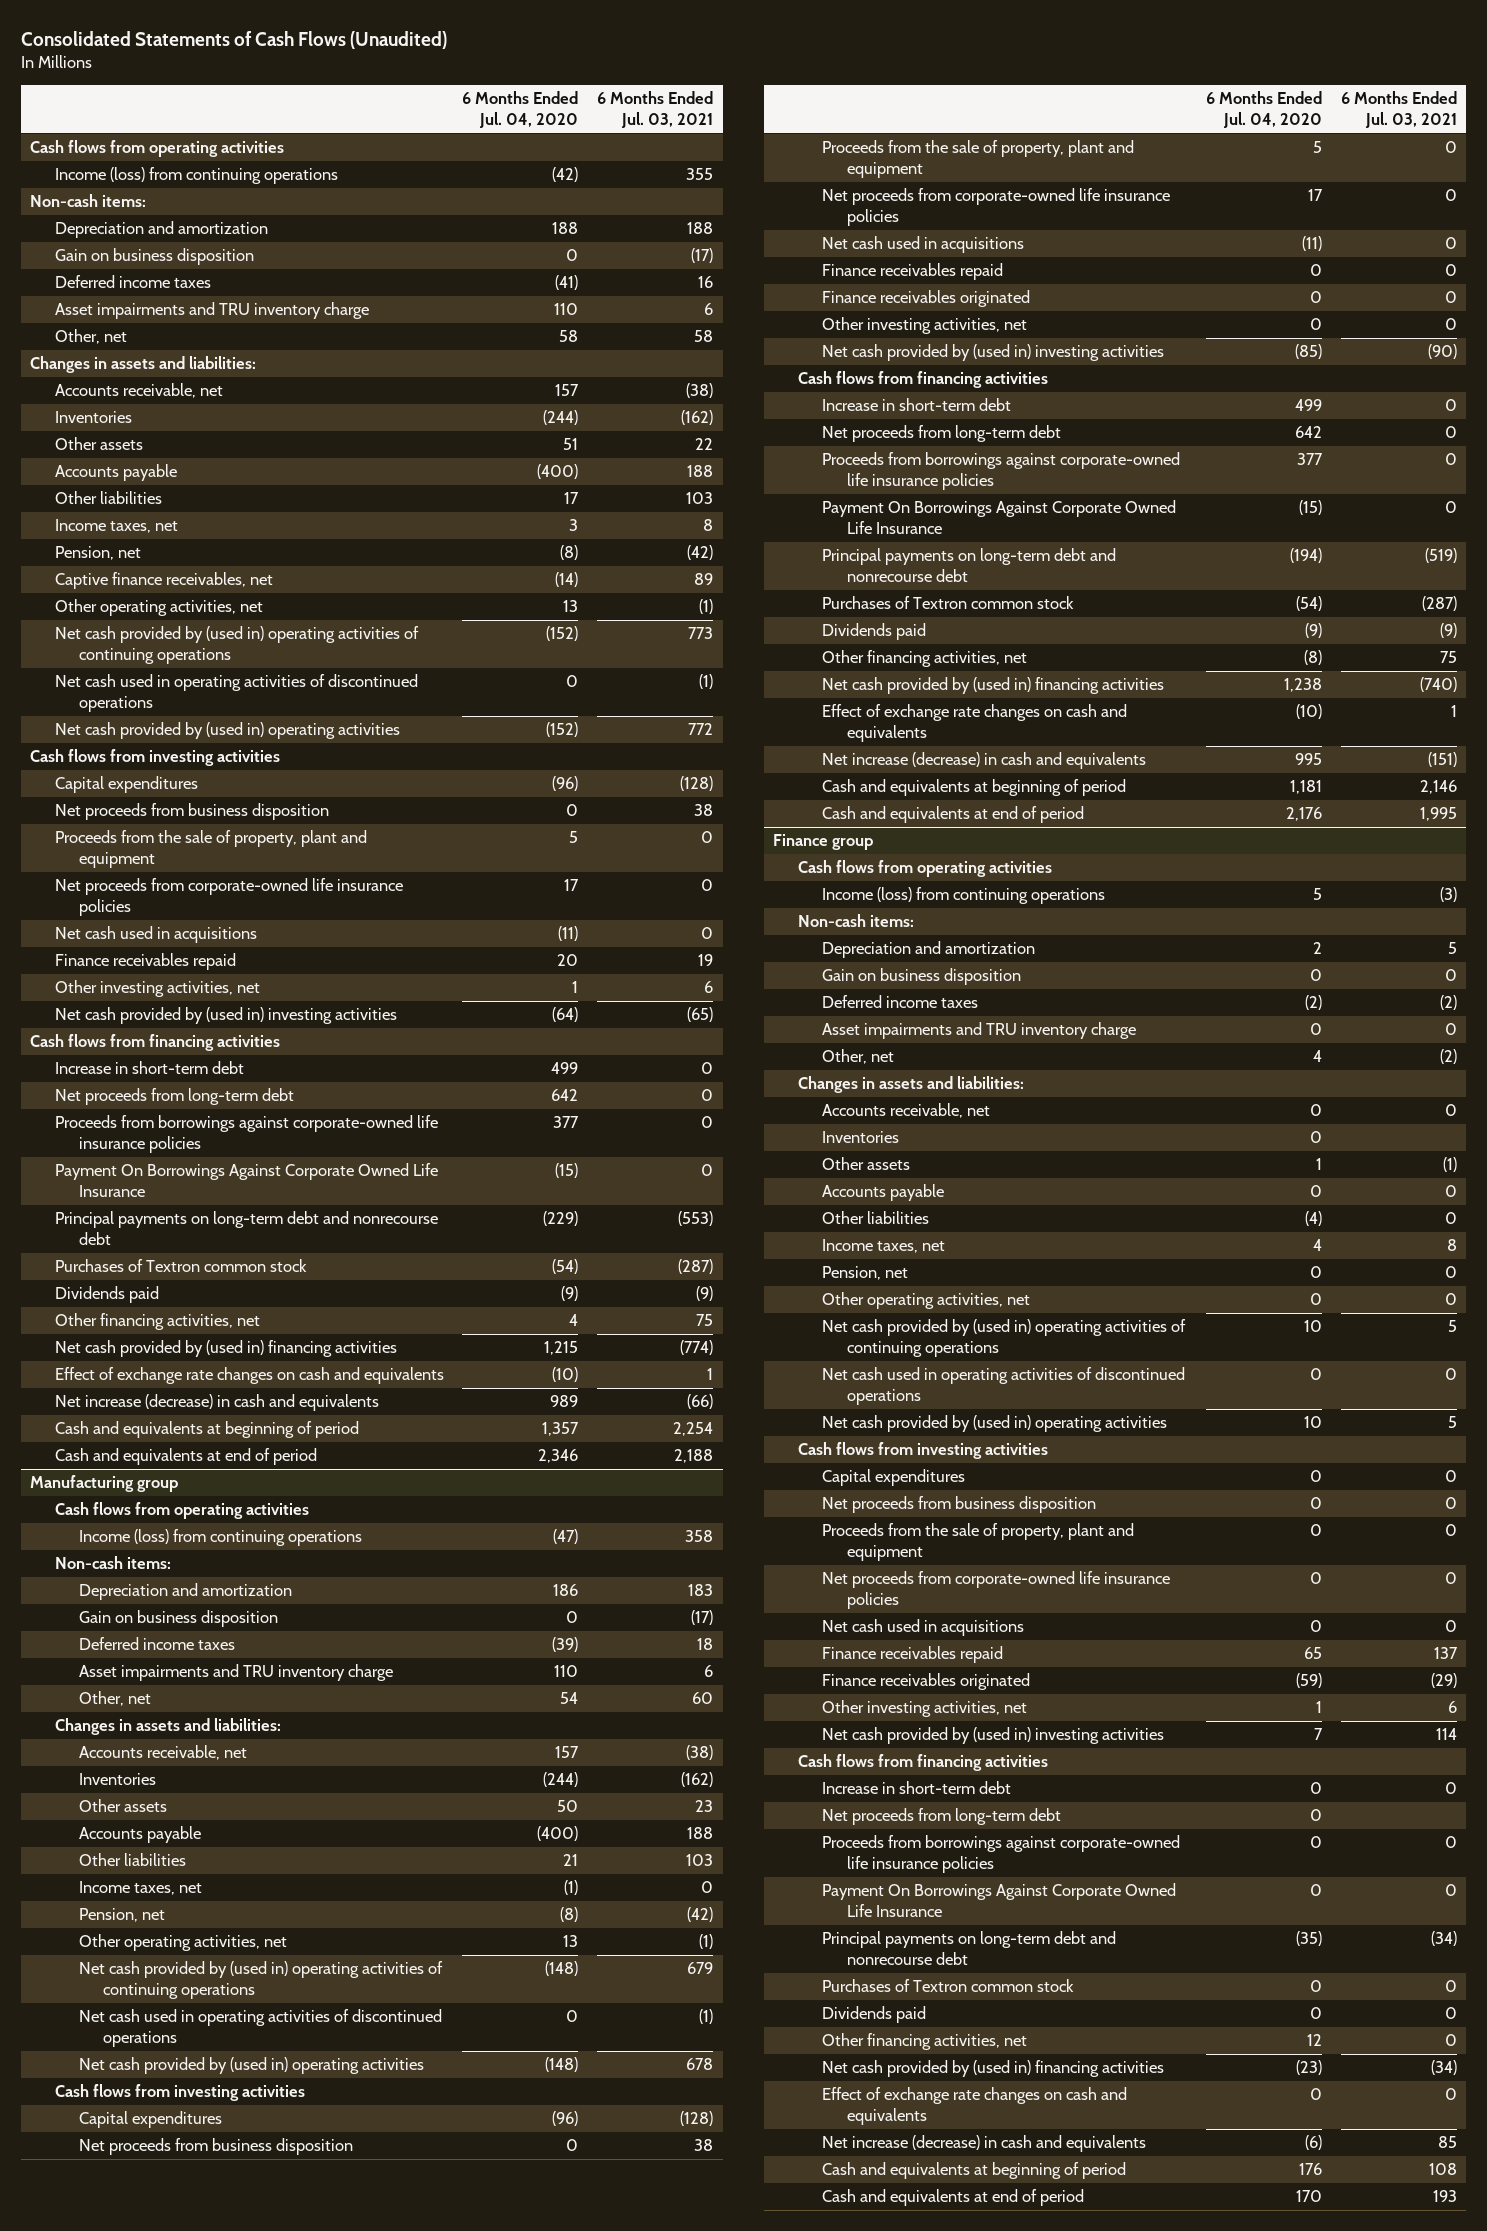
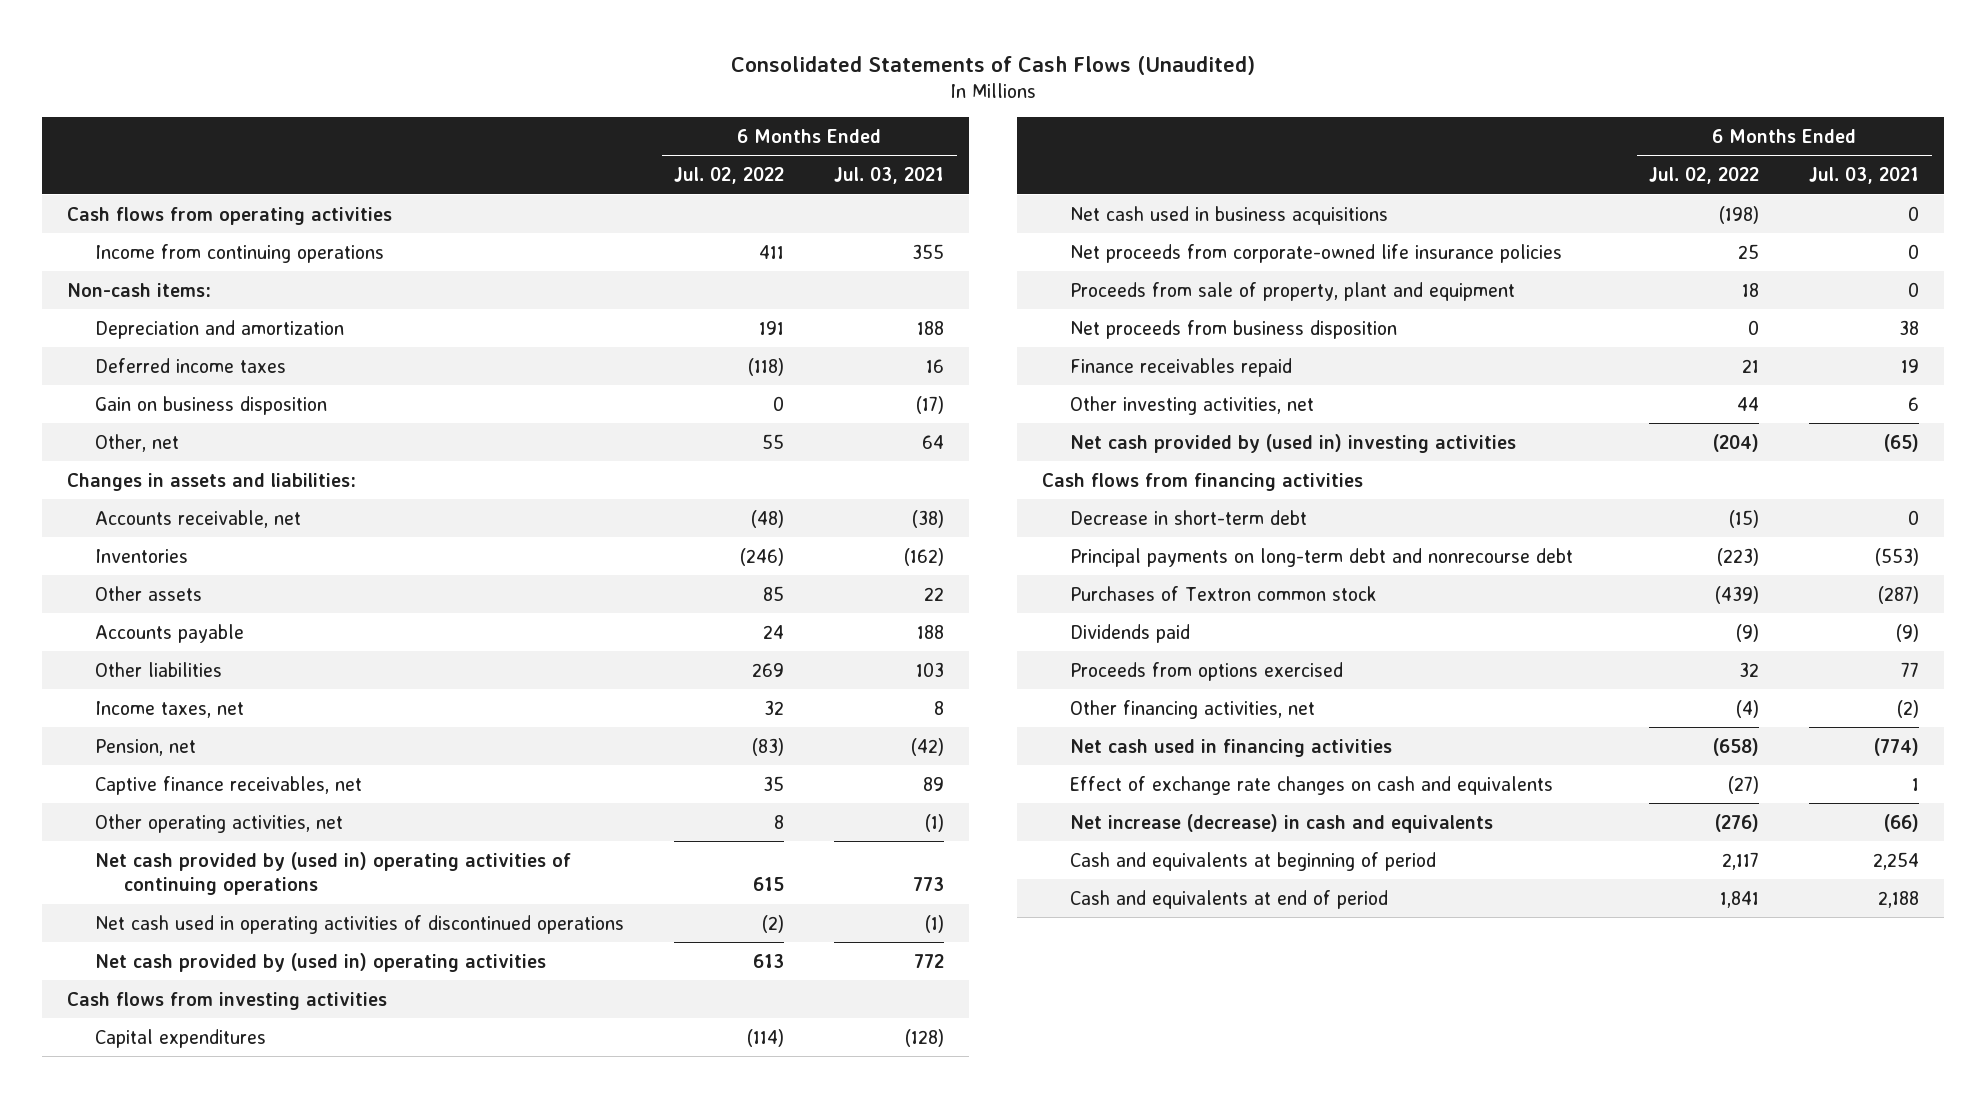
[462,91,579,129] 6 Months Ended Jul. 04, 2020 -> none
none -> [674,167,785,185] Jul. 02, 2022
[54,167,338,185] Income (loss) from continuing operations -> [95,243,385,263] Income from continuing operations
[54,302,369,320] Asset impairments and TRU inventory charge -> none
[54,248,254,266] Gain on business disposition -> [95,395,328,415] Gain on business disposition
[694,330,714,343] 58 -> [922,434,945,449] 64
[54,830,367,869] Proceeds from the sale of property, plant and equipment -> none
none -> [1070,205,1389,225] Net cash used in business acquisitions
[54,926,257,944] Net cash used in acquisitions -> none
none -> [1070,281,1516,301] Proceeds from sale of property, plant and equipment
[54,803,329,821] Net proceeds from business disposition -> [1070,319,1398,339] Net proceeds from business disposition
[54,1088,294,1106] Net proceeds from long-term debt -> none
[54,1115,438,1154] Proceeds from borrowings against corporate-owned life insurance policies -> none
[54,1163,438,1198] Payment On Borrowings Against Corporate Owned Life Insurance -> none
[54,1061,244,1075] Increase in short-term debt -> [1070,509,1308,525] Decrease in short-term debt
none -> [1070,661,1344,681] Proceeds from options exercised
[696,1314,714,1327] 75 -> [1897,699,1920,718] (2)
[54,1340,397,1358] Net cash provided by (used in) financing activities -> [1070,738,1393,757] Net cash used in financing activities
[30,1475,179,1493] Manufacturing group -> none
[54,1502,309,1520] Cash flows from operating activities -> none
[78,1529,362,1547] Income (loss) from continuing operations -> none
[54,1556,171,1570] Non-cash items: -> none
[78,1583,292,1601] Depreciation and amortization -> none
[78,1610,278,1628] Gain on business disposition -> none
[78,1637,235,1651] Deferred income taxes -> none
[78,1664,393,1682] Asset impairments and TRU inventory charge -> none
[78,1691,151,1707] Other, net -> none
[54,1718,281,1736] Changes in assets and liabilities: -> none
[78,1745,247,1761] Accounts receivable, net -> none
[78,1773,156,1786] Inventories -> none
[78,1799,167,1813] Other assets -> none
[78,1826,201,1844] Accounts payable -> none
[78,1853,186,1867] Other liabilities -> none
[78,1881,202,1896] Income taxes, net -> none
[78,1908,165,1923] Pension, net -> none
[78,1934,287,1952] Other operating activities, net -> none
[78,1961,443,2000] Net cash provided by (used in) operating activities of continuing operations -> none
[78,2009,442,2048] Net cash used in operating activities of discontinued operations -> none
[78,2057,424,2075] Net cash provided by (used in) operating activities -> none
[54,2084,305,2102] Cash flows from investing activities -> none
[78,2111,222,2129] Capital expenditures -> none
[78,2138,353,2156] Net proceeds from business disposition -> none
[822,140,1135,179] Proceeds from the sale of property, plant and equipment -> none
[822,188,1171,227] Net proceeds from corporate-owned life insurance policies -> none
[822,236,1025,254] Net cash used in acquisitions -> none
[822,263,1004,281] Finance receivables repaid -> none
[822,290,1031,308] Finance receivables originated -> none
[822,317,1028,335] Other investing activities, net -> none
[822,344,1165,362] Net cash provided by (used in) investing activities -> none
[797,371,1048,389] Cash flows from financing activities -> none
[822,398,1012,412] Increase in short-term debt -> none
[822,425,1062,443] Net proceeds from long-term debt -> none
[822,452,1181,491] Proceeds from borrowings against corporate-owned life insurance policies -> none
[822,500,1177,535] Payment On Borrowings Against Corporate Owned Life Insurance -> none
[822,548,1117,583] Principal payments on long-term debt and nonrecourse debt -> none
[822,596,1075,610] Purchases of Textron common stock -> none
[822,623,927,641] Dividends paid -> none
[822,650,1028,668] Other financing activities, net -> none
[822,677,1165,695] Net cash provided by (used in) financing activities -> none
[822,704,1128,743] Effect of exchange rate changes on cash and equivalents -> none
[822,752,1147,770] Net increase (decrease) in cash and equivalents -> none
[822,779,1127,797] Cash and equivalents at beginning of period -> none
[822,806,1085,824] Cash and equivalents at end of period -> none
[773,834,874,851] Finance group -> none
[797,860,1052,878] Cash flows from operating activities -> none
[822,887,1106,905] Income (loss) from continuing operations -> none
[797,914,914,928] Non-cash items: -> none
[822,941,1036,959] Depreciation and amortization -> none
[822,968,1022,986] Gain on business disposition -> none
[822,995,979,1009] Deferred income taxes -> none
[822,1022,1137,1040] Asset impairments and TRU inventory charge -> none
[822,1049,895,1065] Other, net -> none
[797,1076,1024,1094] Changes in assets and liabilities: -> none
[822,1103,991,1119] Accounts receivable, net -> none
[822,1131,900,1144] Inventories -> none
[822,1157,911,1171] Other assets -> none
[822,1184,945,1202] Accounts payable -> none
[822,1211,930,1225] Other liabilities -> none
[822,1239,946,1254] Income taxes, net -> none
[822,1266,909,1281] Pension, net -> none
[822,1292,1031,1310] Other operating activities, net -> none
[822,1319,1187,1358] Net cash provided by (used in) operating activities of continuing operations -> none
[822,1367,1186,1406] Net cash used in operating activities of discontinued operations -> none
[822,1415,1168,1433] Net cash provided by (used in) operating activities -> none
[797,1442,1048,1460] Cash flows from investing activities -> none
[822,1469,966,1487] Capital expenditures -> none
[822,1496,1097,1514] Net proceeds from business disposition -> none
[822,1523,1135,1562] Proceeds from the sale of property, plant and equipment -> none
[822,1571,1171,1610] Net proceeds from corporate-owned life insurance policies -> none
[822,1619,1025,1637] Net cash used in acquisitions -> none
[822,1646,1004,1664] Finance receivables repaid -> none
[822,1673,1031,1691] Finance receivables originated -> none
[822,1700,1028,1718] Other investing activities, net -> none
[822,1727,1165,1745] Net cash provided by (used in) investing activities -> none
[797,1754,1048,1772] Cash flows from financing activities -> none
[822,1781,1012,1795] Increase in short-term debt -> none
[822,1808,1062,1826] Net proceeds from long-term debt -> none
[822,1835,1181,1874] Proceeds from borrowings against corporate-owned life insurance policies -> none
[822,1883,1177,1918] Payment On Borrowings Against Corporate Owned Life Insurance -> none
[822,1931,1117,1966] Principal payments on long-term debt and nonrecourse debt -> none
[822,1979,1075,1993] Purchases of Textron common stock -> none
[822,2006,927,2024] Dividends paid -> none
[822,2033,1028,2051] Other financing activities, net -> none
[822,2060,1165,2078] Net cash provided by (used in) financing activities -> none
[822,2087,1128,2126] Effect of exchange rate changes on cash and equivalents -> none
[822,2135,1147,2153] Net increase (decrease) in cash and equivalents -> none
[822,2162,1127,2180] Cash and equivalents at beginning of period -> none
[822,2189,1085,2207] Cash and equivalents at end of period -> none

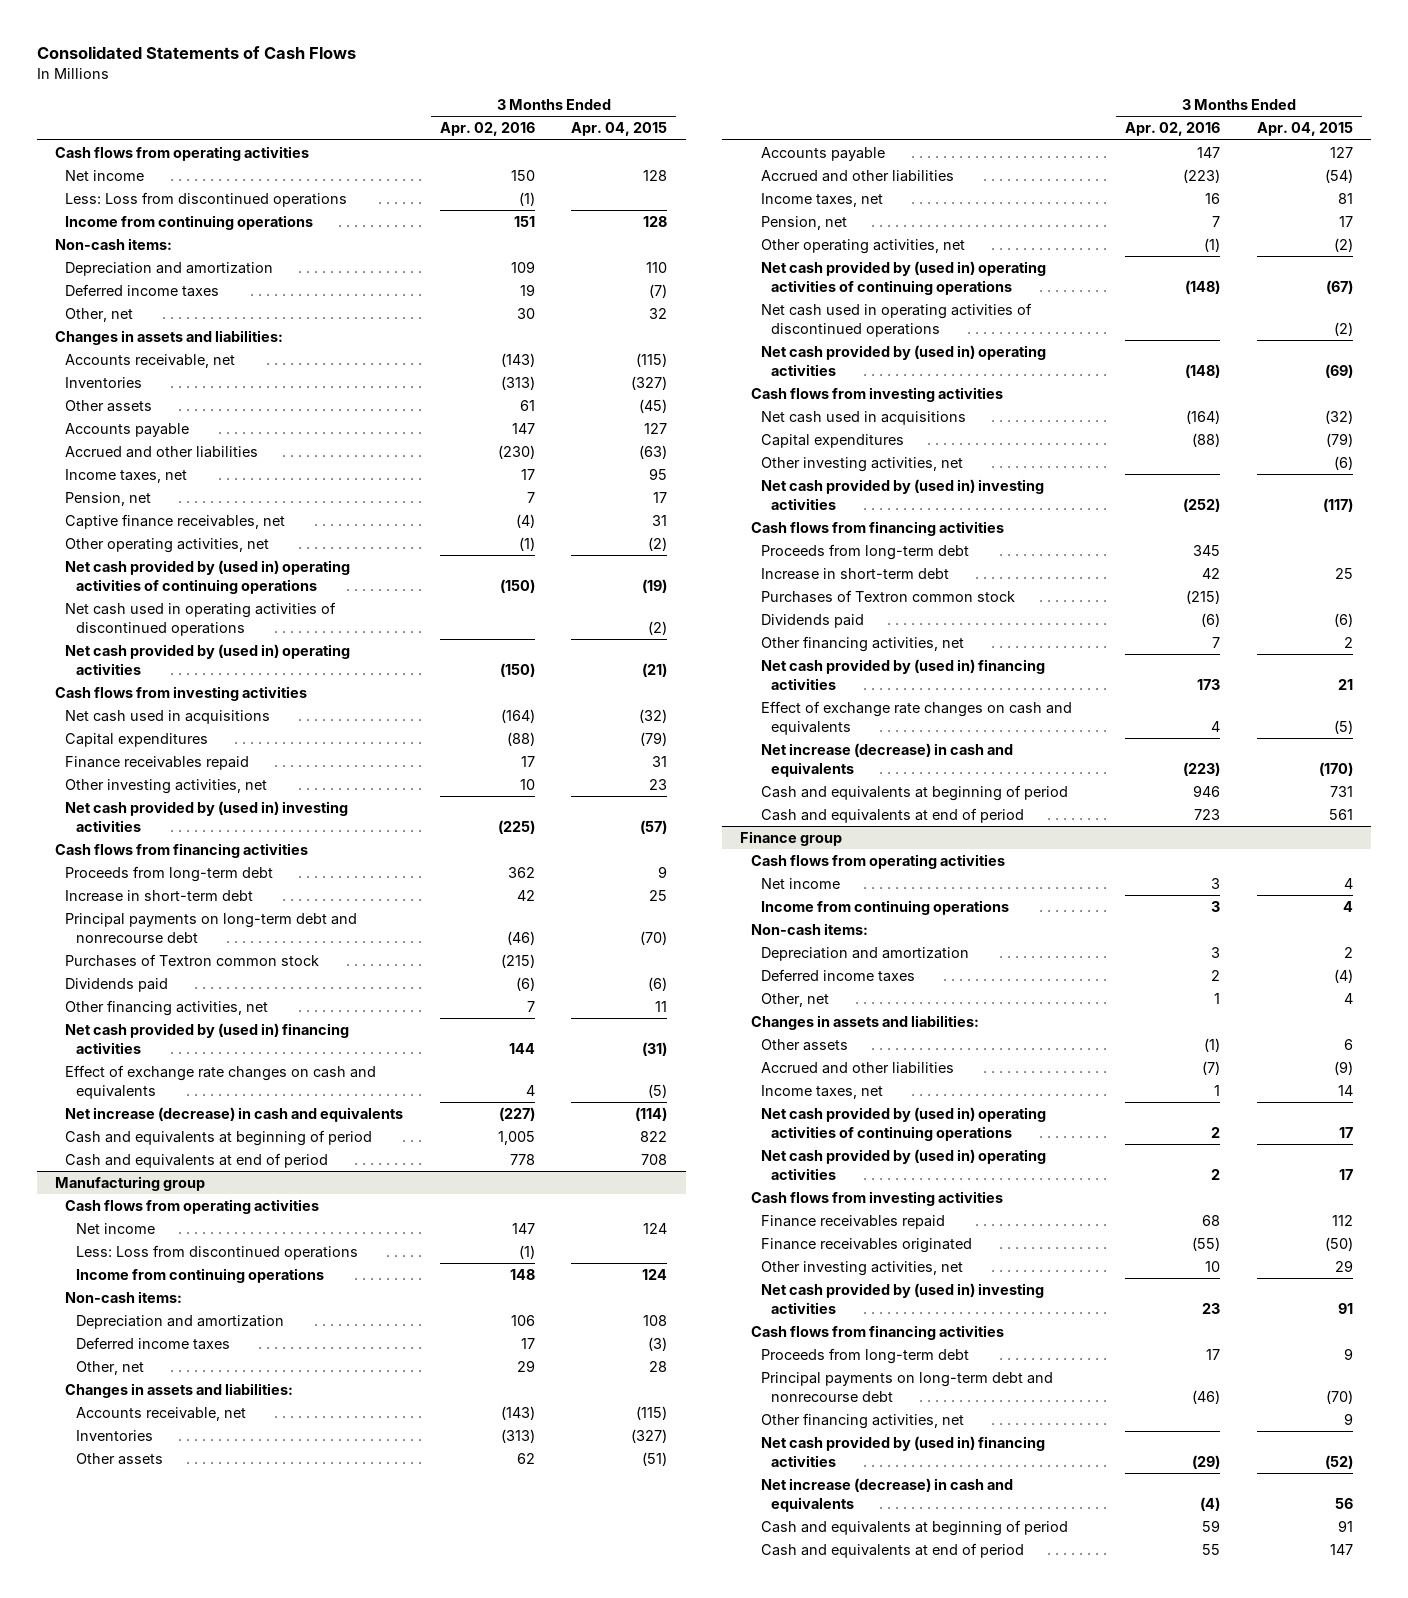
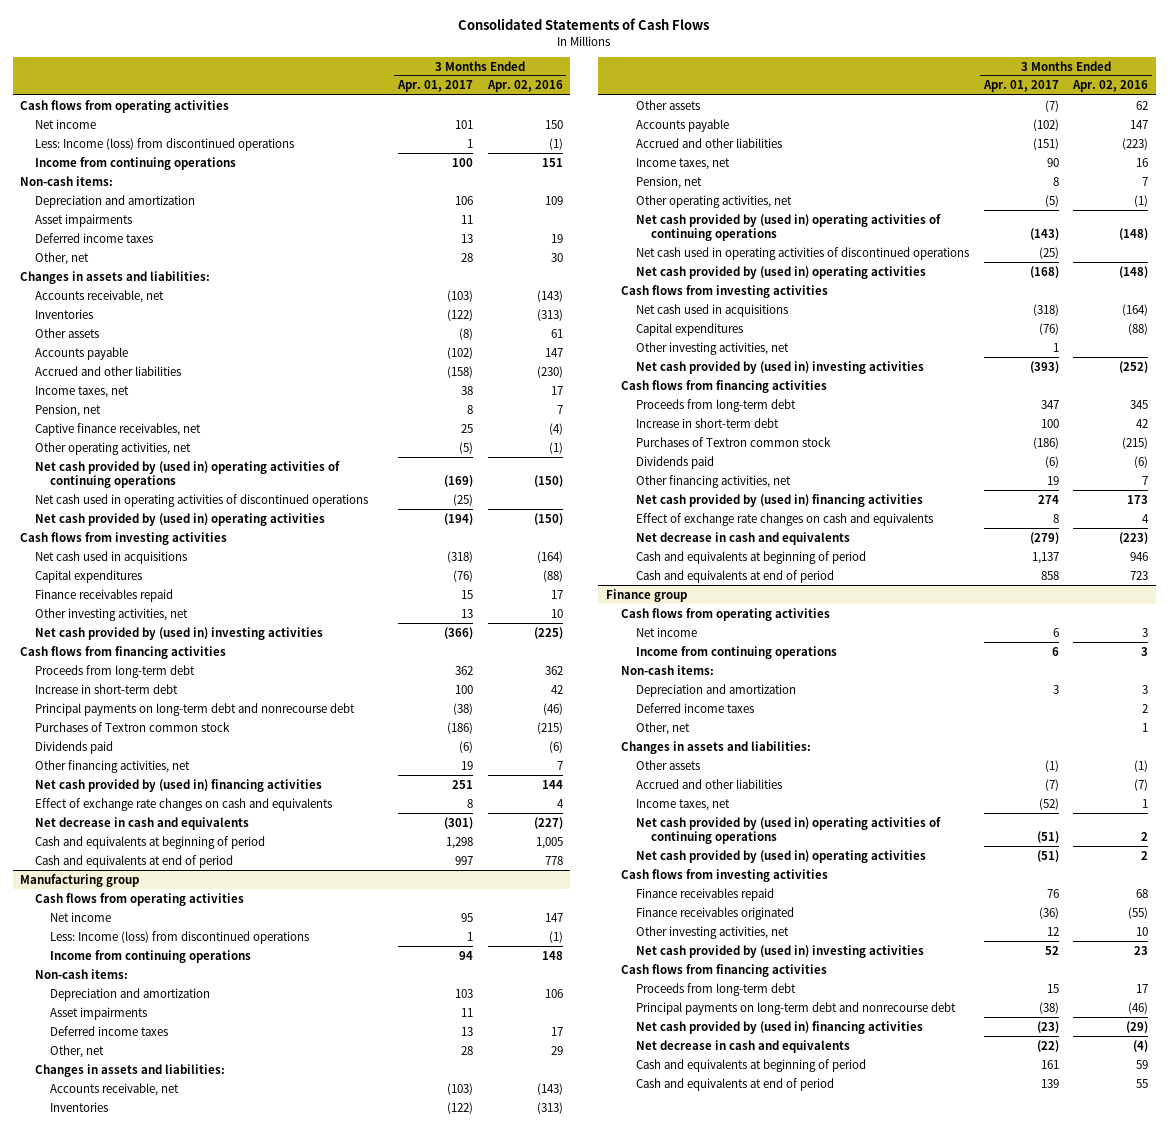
[571,122,668,137] Apr. 04, 2015 -> none
none -> [396,80,473,93] Apr. 01, 2017
[65,191,348,207] Less: Loss from discontinued operations -> [35,137,295,151] Less: Income (loss) from discontinued operations
none -> [35,213,133,227] Asset impairments
[65,1106,404,1122] Net increase (decrease) in cash and equivalents -> [35,816,250,830] Net decrease in cash and equivalents
[75,1244,358,1260] Less: Loss from discontinued operations -> [50,930,310,944] Less: Income (loss) from discontinued operations
none -> [50,1006,148,1020] Asset impairments
[761,742,1014,777] Net increase (decrease) in cash and equivalents -> [636,531,851,545] Net decrease in cash and equivalents
[761,1412,965,1429] Other financing activities, net -> none
[761,1477,1014,1512] Net increase (decrease) in cash and equivalents -> [636,1039,851,1053] Net decrease in cash and equivalents

